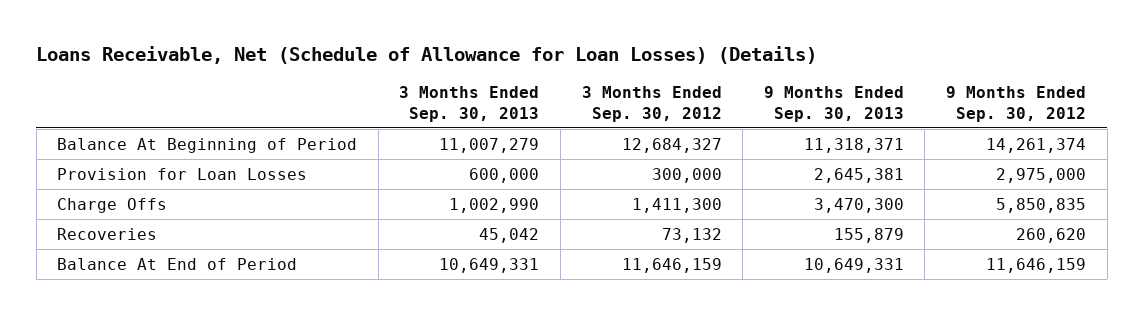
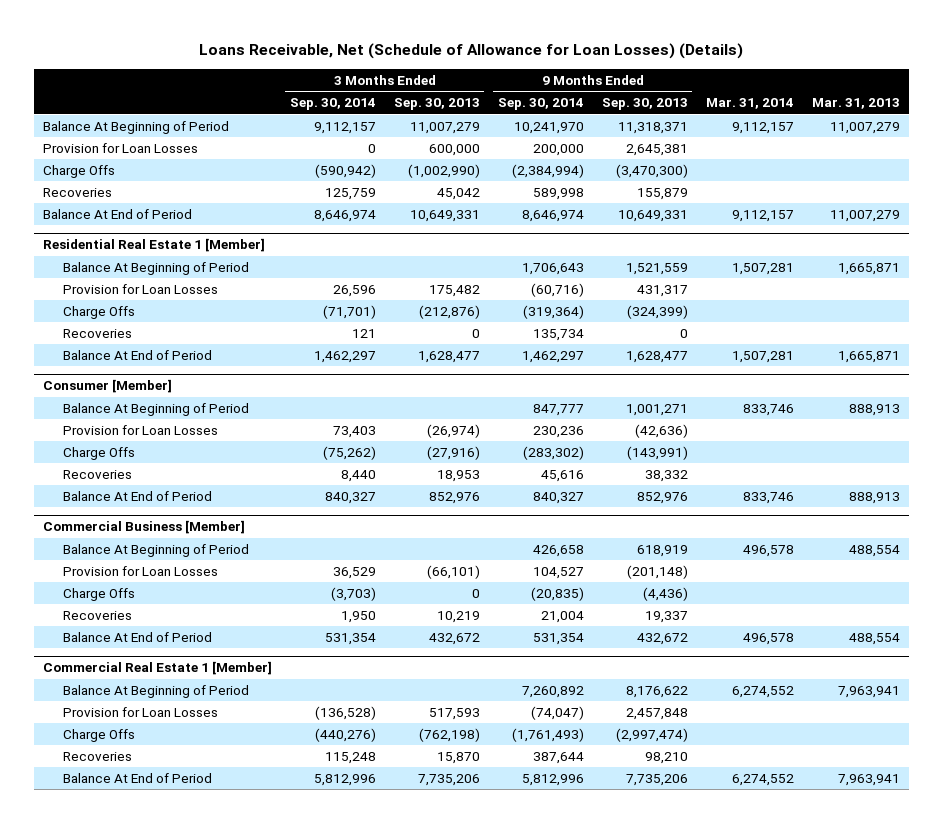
[581,85,722,122] 3 Months Ended Sep. 30, 2012 -> none
[946,85,1087,122] 9 Months Ended Sep. 30, 2012 -> none
none -> [289,98,376,111] Sep. 30, 2014
none -> [497,98,584,111] Sep. 30, 2014
none -> [705,98,794,110] Mar. 31, 2014
none -> [811,98,900,110] Mar. 31, 2013
[449,197,540,213] 1,002,990 -> [407,164,480,179] (1,002,990)
[813,197,904,213] 3,470,300 -> [615,164,688,179] (3,470,300)
none -> [42,238,265,253] Residential Real Estate 1 [Member]
none -> [63,262,250,276] Balance At Beginning of Period
none -> [63,284,219,295] Provision for Loan Losses
none -> [63,306,136,320] Charge Offs
none -> [63,329,133,339] Recoveries
none -> [63,350,213,361] Balance At End of Period
none -> [42,379,172,394] Consumer [Member]
none -> [63,403,250,417] Balance At Beginning of Period
none -> [63,425,219,436] Provision for Loan Losses
none -> [63,447,136,461] Charge Offs
none -> [63,470,133,480] Recoveries
none -> [63,491,213,502] Balance At End of Period
none -> [42,520,245,535] Commercial Business [Member]
none -> [63,544,250,558] Balance At Beginning of Period
none -> [63,566,219,577] Provision for Loan Losses
none -> [63,588,136,602] Charge Offs
none -> [63,611,133,621] Recoveries
none -> [63,632,213,643] Balance At End of Period
none -> [42,661,272,676] Commercial Real Estate 1 [Member]
none -> [63,685,250,699] Balance At Beginning of Period
none -> [63,707,219,718] Provision for Loan Losses
none -> [63,729,136,743] Charge Offs
none -> [63,752,133,762] Recoveries
none -> [63,773,213,784] Balance At End of Period

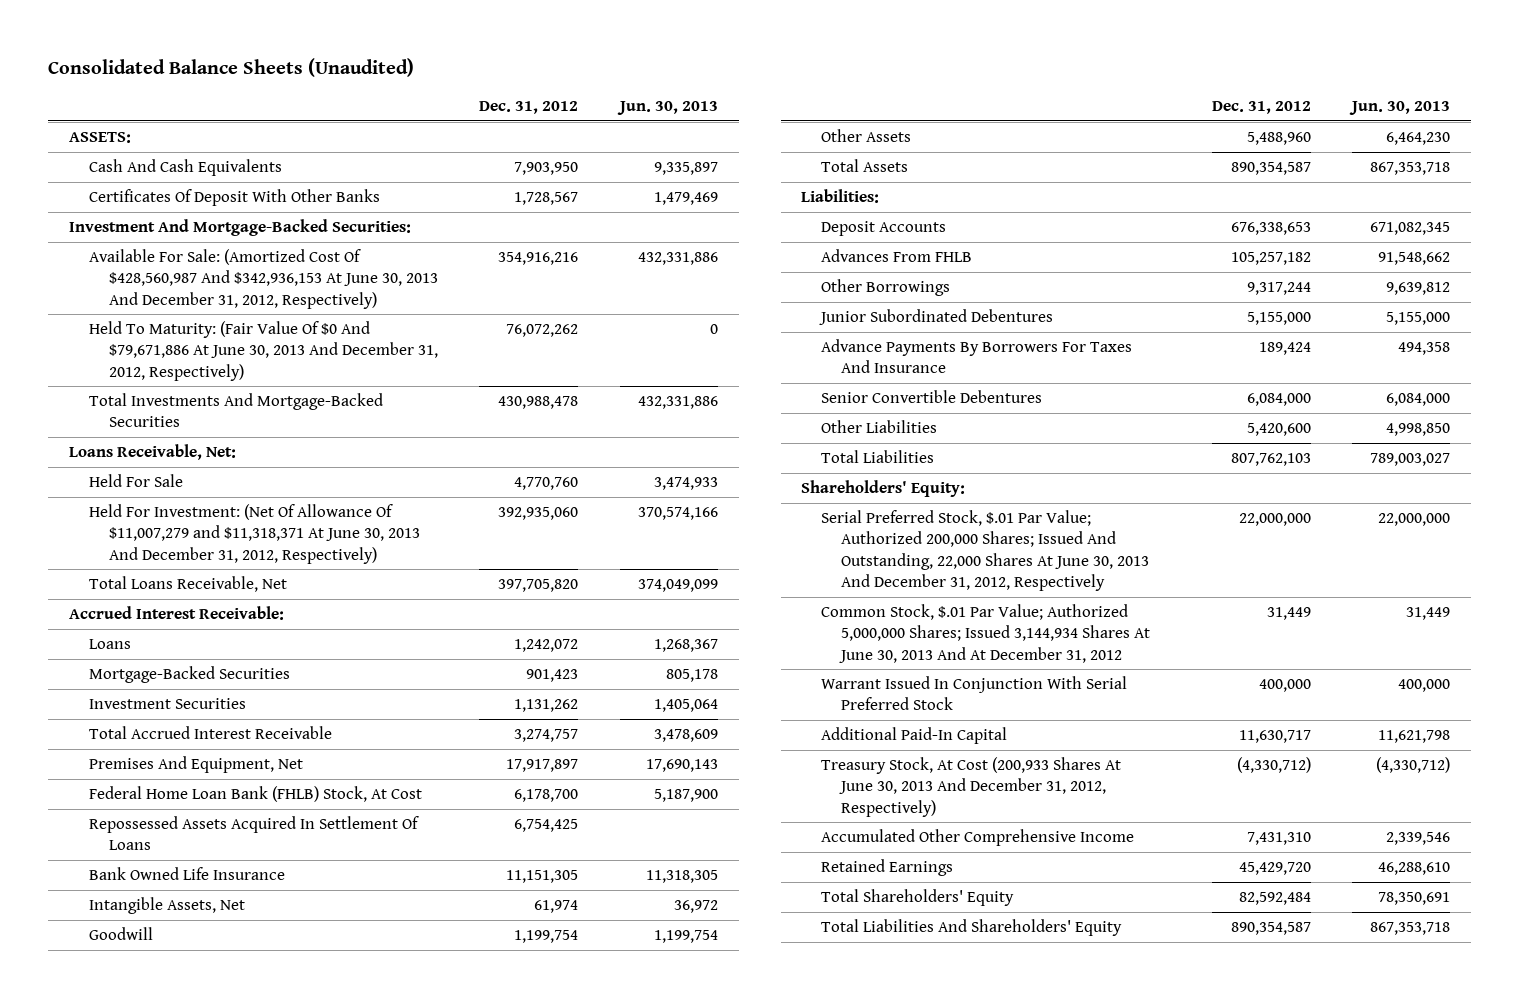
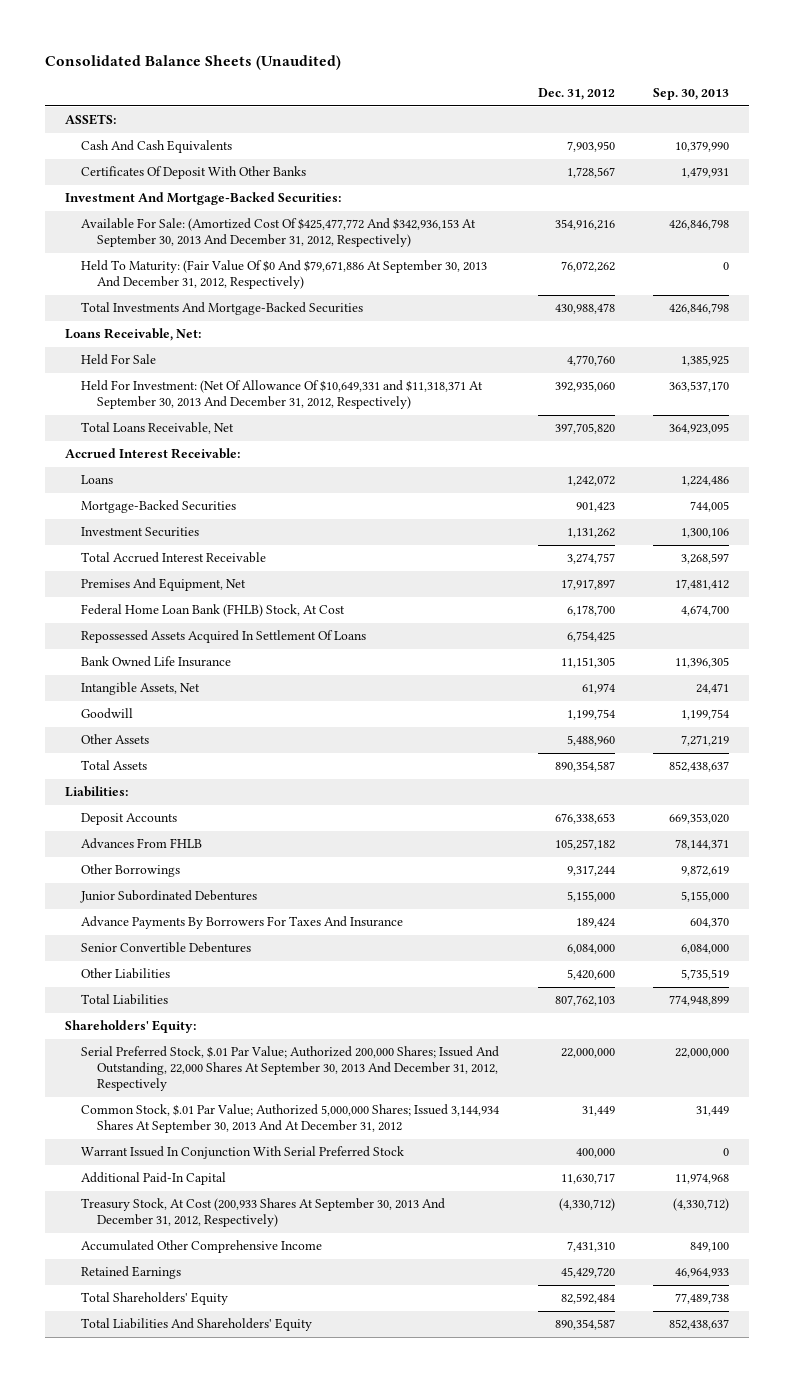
[616,101,718,116] Jun. 30, 2013 -> none
none -> [653,88,730,101] Sep. 30, 2013
[88,249,438,309] Available For Sale: (Amortized Cost Of $428,560,987 And $342,936,153 At June 30, 2013 And December 31, 2012, Respectively) -> [80,218,476,248] Available For Sale: (Amortized Cost Of $425,477,772 And $342,936,153 At September 30, 2013 And December 31, 2012, Respectively)
[88,321,438,381] Held To Maturity: (Fair Value Of $0 And $79,671,886 At June 30, 2013 And December 31, 2012, Respectively) -> [80,260,487,290] Held To Maturity: (Fair Value Of $0 And $79,671,886 At September 30, 2013 And December 31, 2012, Respectively)
[88,504,420,564] Held For Investment: (Net Of Allowance Of $11,007,279 and $11,318,371 At June 30, 2013 And December 31, 2012, Respectively) -> [80,380,483,410] Held For Investment: (Net Of Allowance Of $10,649,331 and $11,318,371 At September 30, 2013 And December 31, 2012, Respectively)
[821,510,1150,592] Serial Preferred Stock, $.01 Par Value; Authorized 200,000 Shares; Issued And Outstanding, 22,000 Shares At June 30, 2013 And December 31, 2012, Respectively -> [80,1046,499,1092] Serial Preferred Stock, $.01 Par Value; Authorized 200,000 Shares; Issued And Outstanding, 22,000 Shares At September 30, 2013 And December 31, 2012, Respectively
[821,604,1151,663] Common Stock, $.01 Par Value; Authorized 5,000,000 Shares; Issued 3,144,934 Shares At June 30, 2013 And At December 31, 2012 -> [80,1104,499,1134] Common Stock, $.01 Par Value; Authorized 5,000,000 Shares; Issued 3,144,934 Shares At September 30, 2013 And At December 31, 2012
[821,757,1122,817] Treasury Stock, At Cost (200,933 Shares At June 30, 2013 And December 31, 2012, Respectively) -> [80,1198,445,1228] Treasury Stock, At Cost (200,933 Shares At September 30, 2013 And December 31, 2012, Respectively)

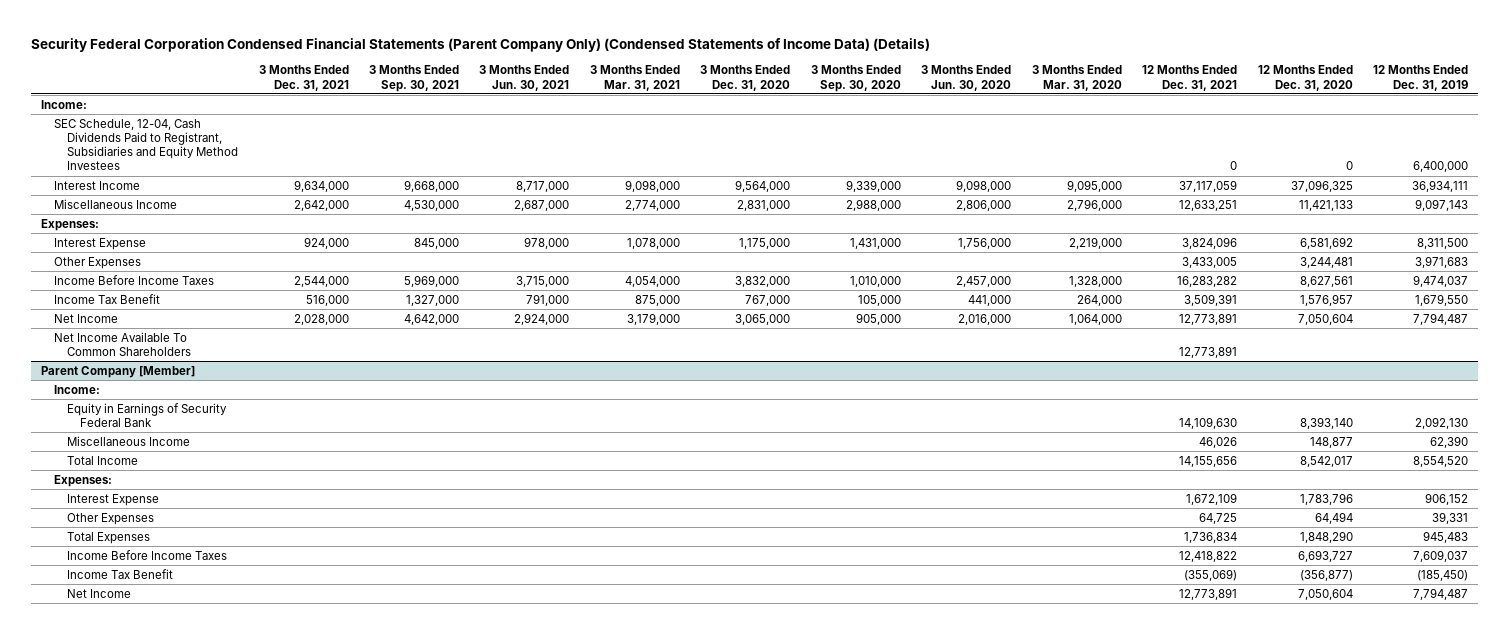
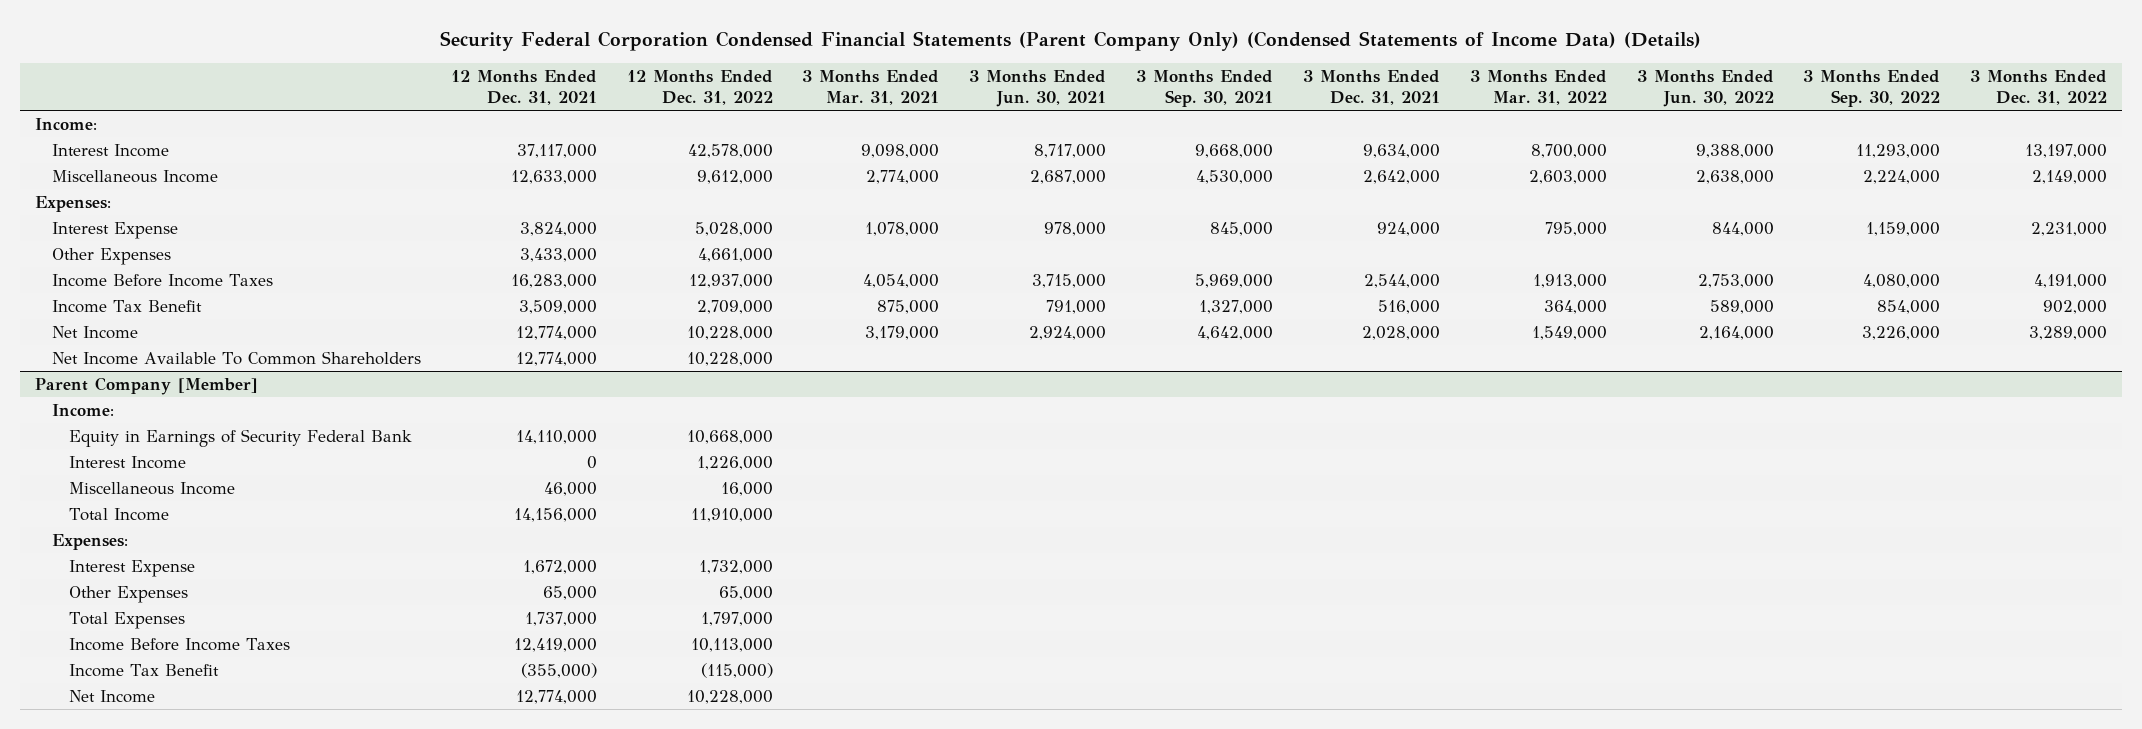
[700,65,791,91] 3 Months Ended Dec. 31, 2020 -> none
[810,65,901,92] 3 Months Ended Sep. 30, 2020 -> none
[921,65,1012,91] 3 Months Ended Jun. 30, 2020 -> none
[1031,65,1122,91] 3 Months Ended Mar. 31, 2020 -> none
[1257,65,1353,91] 12 Months Ended Dec. 31, 2020 -> none
[1373,65,1469,91] 12 Months Ended Dec. 31, 2019 -> none
none -> [626,69,773,106] 12 Months Ended Dec. 31, 2022
none -> [1469,69,1607,106] 3 Months Ended Mar. 31, 2022
none -> [1636,69,1774,108] 3 Months Ended Jun. 30, 2022
none -> [1803,69,1941,108] 3 Months Ended Sep. 30, 2022
none -> [1970,69,2108,106] 3 Months Ended Dec. 31, 2022
[54,118,239,171] SEC Schedule, 12-04, Cash Dividends Paid to Registrant, Subsidiaries and Equity Method Investees -> none
[1179,179,1238,192] 37,117,059 -> [516,143,597,158] 37,117,000
[1179,199,1238,211] 12,633,251 -> [510,169,597,184] 12,633,000
[1182,236,1238,249] 3,824,096 -> [519,221,597,236] 3,824,000
[1182,256,1238,268] 3,433,005 -> [519,247,597,262] 3,433,000
[1177,275,1238,287] 16,283,282 -> [510,273,597,288] 16,283,000
[1184,293,1238,306] 3,509,391 -> [518,299,597,314] 3,509,000
[1179,312,1238,325] 12,773,891 -> [515,325,597,340] 12,774,000
[1179,346,1238,359] 12,773,891 -> [515,351,597,366] 12,774,000
[1179,417,1238,430] 14,109,630 -> [515,429,597,444] 14,110,000
none -> [69,455,187,469] Interest Income
[1199,436,1238,448] 46,026 -> [543,481,597,496] 46,000
[1179,455,1238,467] 14,155,656 -> [513,507,597,522] 14,156,000
[1186,492,1238,505] 1,672,109 -> [522,559,597,574] 1,672,000
[1199,512,1238,524] 64,725 -> [542,585,597,600] 65,000
[1184,531,1238,543] 1,736,834 -> [524,611,597,626] 1,737,000
[1179,550,1238,562] 12,418,822 -> [513,637,597,652] 12,419,000
[1184,568,1238,581] (355,069) -> [520,662,597,678] (355,000)
[1179,587,1238,600] 12,773,891 -> [515,689,597,704] 12,774,000

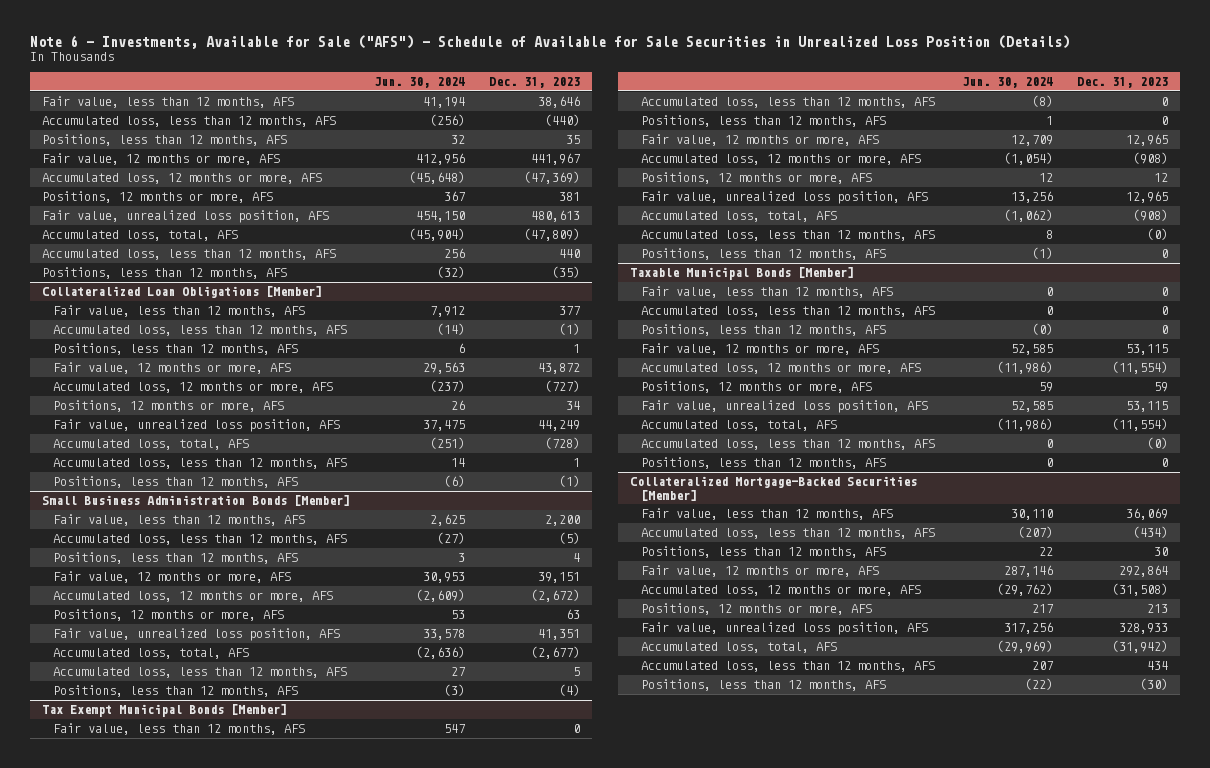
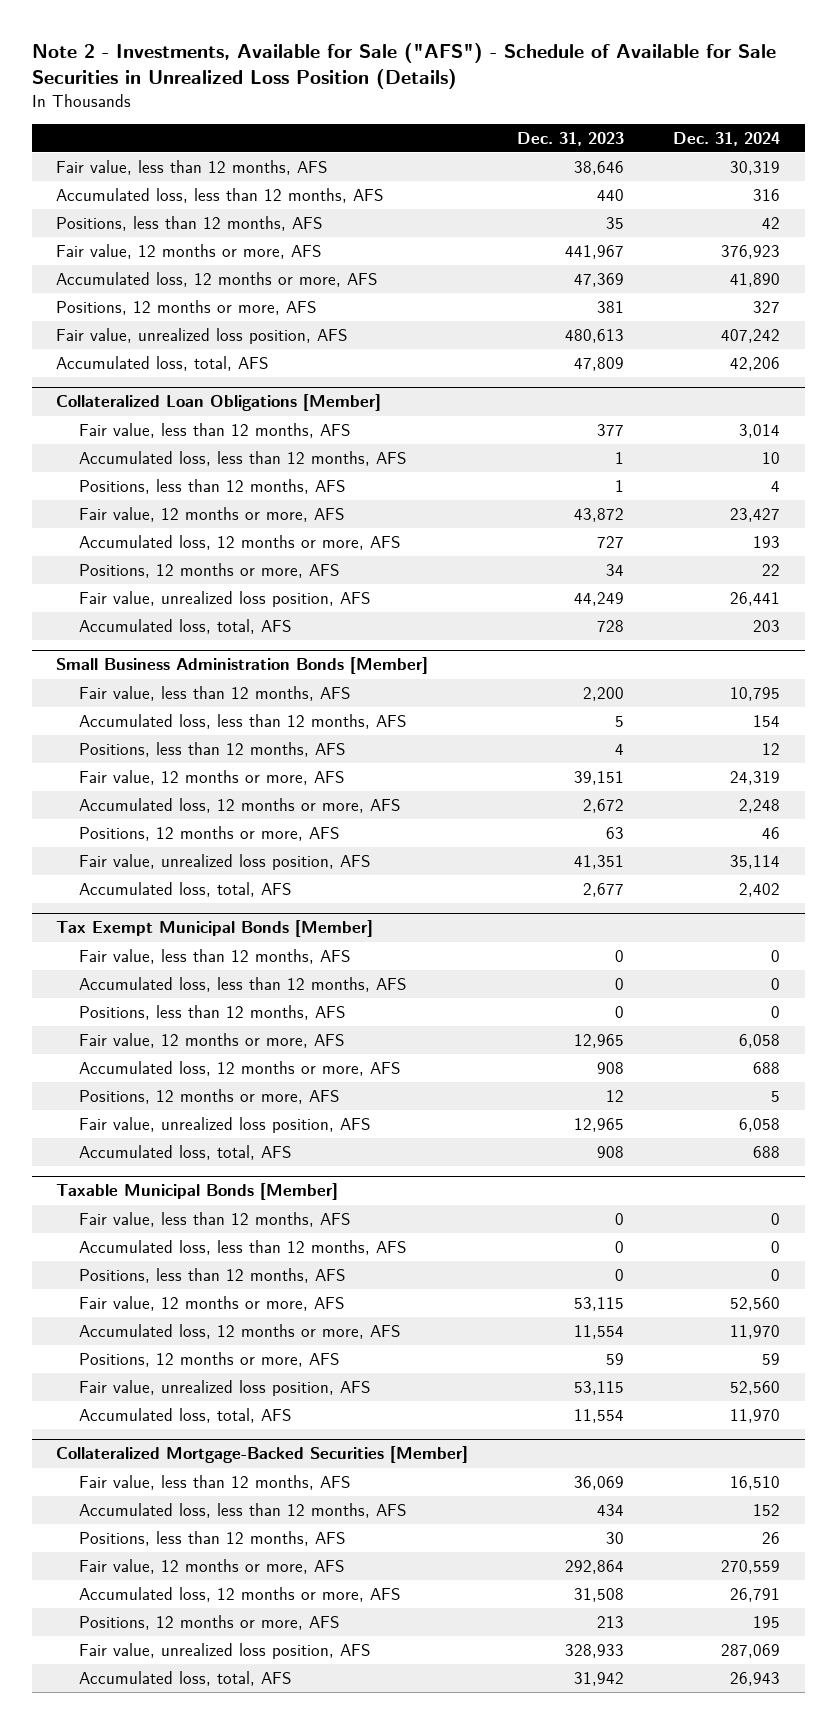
[30,34,1071,49] Note 6 - Investments, Available for Sale ("AFS") - Schedule of Available for Sale Securities in Unrealized Loss Position (Details) -> [31,42,776,90] Note 2 - Investments, Available for Sale ("AFS") - Schedule of Available for Sale Securities in Unrealized Loss Position (Details)
[374,77,466,89] Jun. 30, 2024 -> none
none -> [673,131,781,146] Dec. 31, 2024
[42,116,337,128] Accumulated loss, less than 12 months, AFS -> none
[42,249,337,261] Accumulated loss, less than 12 months, AFS -> [56,187,384,203] Accumulated loss, less than 12 months, AFS
[523,171,580,185] (47,369) -> [574,272,625,287] 47,369
[42,267,288,280] Positions, less than 12 months, AFS -> none
[523,228,580,242] (47,809) -> [574,356,625,371] 47,809
[52,325,347,337] Accumulated loss, less than 12 months, AFS -> none
[52,458,347,470] Accumulated loss, less than 12 months, AFS -> [78,450,406,466] Accumulated loss, less than 12 months, AFS
[544,380,580,393] (727) -> [597,535,625,548] 727
[52,476,298,489] Positions, less than 12 months, AFS -> none
[544,437,580,450] (728) -> [597,619,625,632] 728
[52,534,347,546] Accumulated loss, less than 12 months, AFS -> none
[52,667,347,679] Accumulated loss, less than 12 months, AFS -> [78,713,406,729] Accumulated loss, less than 12 months, AFS
[530,589,580,603] (2,672) -> [583,798,625,813] 2,672
[52,685,298,698] Positions, less than 12 months, AFS -> none
[530,646,580,660] (2,677) -> [583,882,625,897] 2,677
[1132,152,1168,165] (908) -> [597,1061,625,1074] 908
[640,230,935,242] Accumulated loss, less than 12 months, AFS -> none
[640,248,886,261] Positions, less than 12 months, AFS -> none
[1132,209,1168,222] (908) -> [597,1145,625,1158] 908
[1111,361,1168,375] (11,554) -> [574,1324,625,1339] 11,554
[640,439,935,451] Accumulated loss, less than 12 months, AFS -> none
[640,457,886,470] Positions, less than 12 months, AFS -> none
[1111,418,1168,432] (11,554) -> [574,1408,625,1423] 11,554
[640,528,935,540] Accumulated loss, less than 12 months, AFS -> none
[640,661,935,673] Accumulated loss, less than 12 months, AFS -> [78,1502,406,1518] Accumulated loss, less than 12 months, AFS
[1111,583,1168,597] (31,508) -> [574,1587,625,1602] 31,508
[640,679,886,692] Positions, less than 12 months, AFS -> none
[1111,640,1168,654] (31,942) -> [574,1671,625,1686] 31,942

